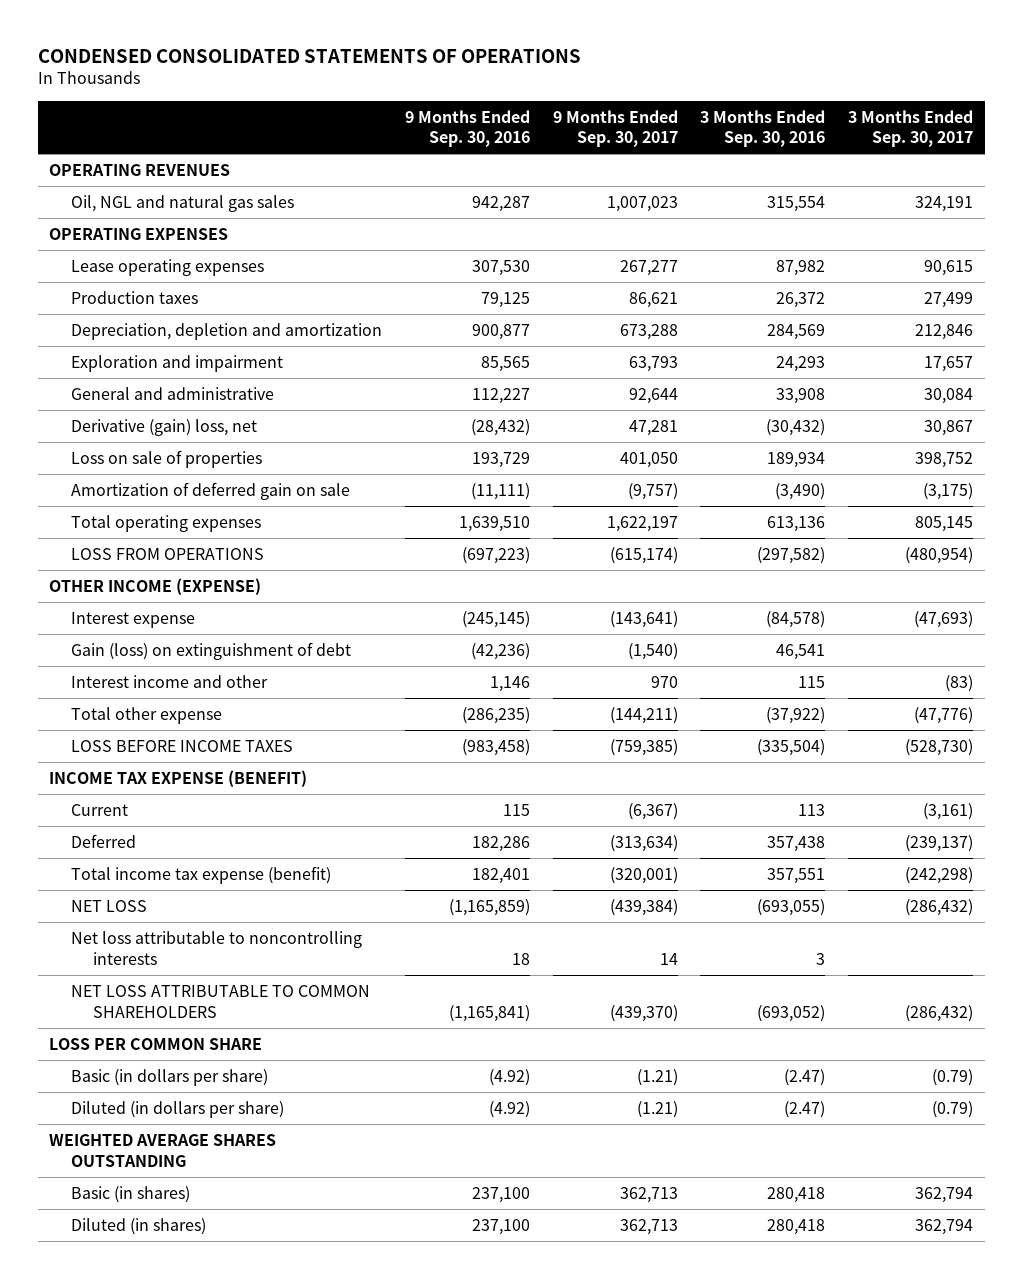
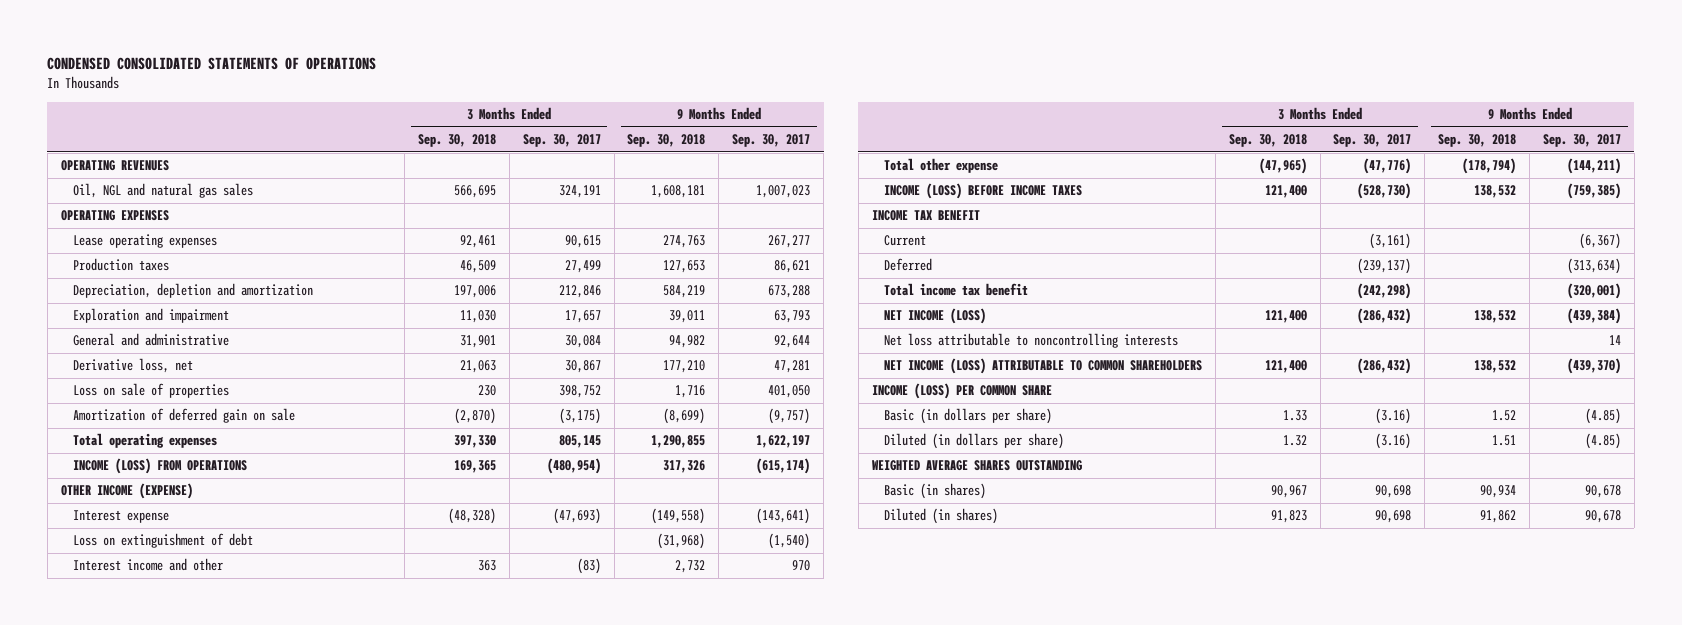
[404,109,530,148] 9 Months Ended Sep. 30, 2016 -> none
[700,109,826,148] 3 Months Ended Sep. 30, 2016 -> none
none -> [417,134,496,148] Sep. 30, 2018
none -> [627,134,706,148] Sep. 30, 2018
[71,418,258,436] Derivative (gain) loss, net -> [73,358,194,374] Derivative loss, net
[71,547,265,560] LOSS FROM OPERATIONS -> [73,458,248,475] INCOME (LOSS) FROM OPERATIONS
[71,641,352,660] Gain (loss) on extinguishment of debt -> [73,533,254,549] Loss on extinguishment of debt
[71,739,294,752] LOSS BEFORE INCOME TAXES -> [883,183,1082,200] INCOME (LOSS) BEFORE INCOME TAXES
[48,769,307,787] INCOME TAX EXPENSE (BENEFIT) -> [871,210,980,222] INCOME TAX BENEFIT
[71,865,332,884] Total income tax expense (benefit) -> [883,283,1028,297] Total income tax benefit
[71,899,148,912] NET LOSS -> [883,308,986,325] NET INCOME (LOSS)
[71,984,371,1018] NET LOSS ATTRIBUTABLE TO COMMON SHAREHOLDERS -> [883,358,1202,375] NET INCOME (LOSS) ATTRIBUTABLE TO COMMON SHAREHOLDERS
[48,1037,262,1050] LOSS PER COMMON SHARE -> [871,383,1052,400] INCOME (LOSS) PER COMMON SHARE
[636,1068,678,1086] (1.21) -> [1584,408,1621,425] (4.85)
[932,1068,974,1086] (0.79) -> [1375,408,1412,425] (3.16)
[636,1100,678,1118] (1.21) -> [1584,433,1621,450] (4.85)
[932,1100,974,1118] (0.79) -> [1375,433,1412,450] (3.16)
[619,1186,678,1203] 362,713 -> [1584,485,1621,499] 90,678
[915,1186,974,1203] 362,794 -> [1375,485,1412,499] 90,698
[619,1218,678,1235] 362,713 -> [1584,510,1621,524] 90,678
[915,1218,974,1235] 362,794 -> [1375,510,1412,524] 90,698

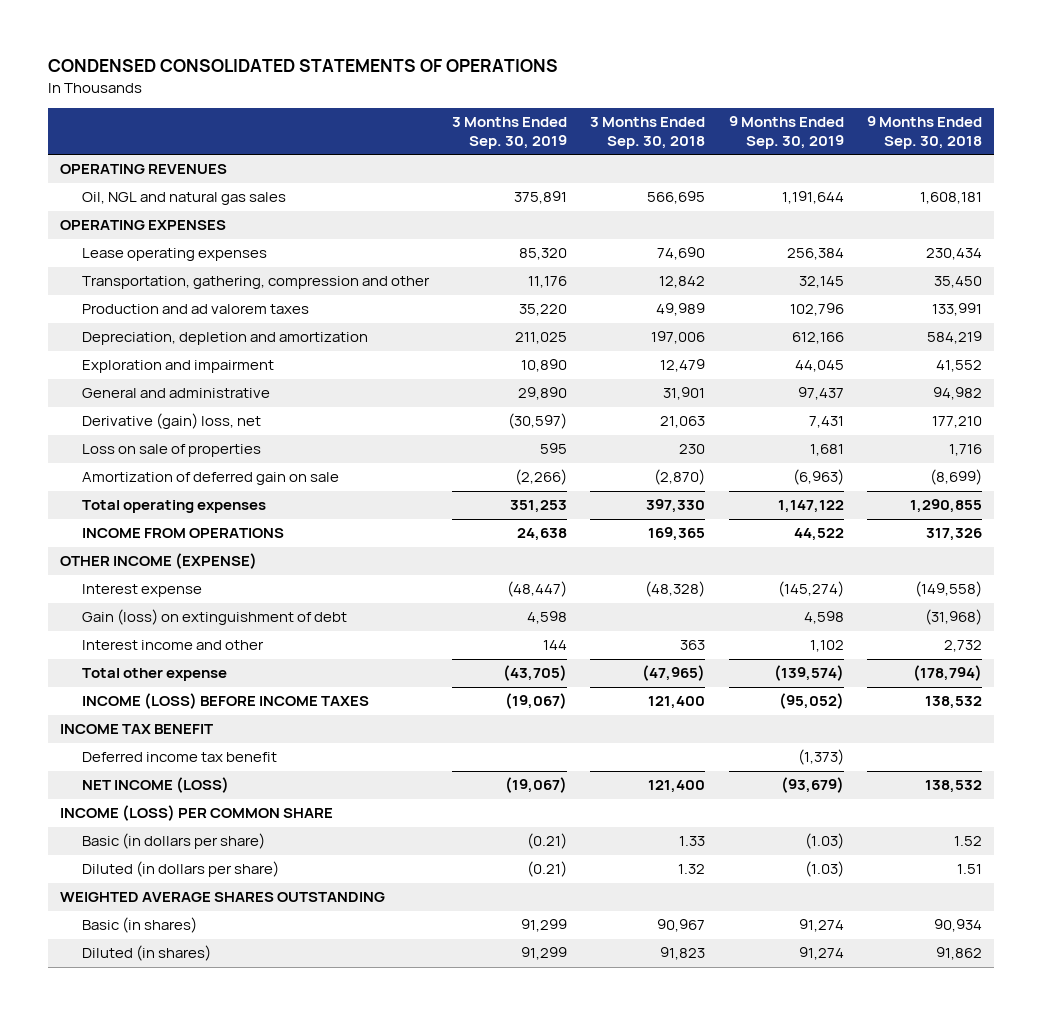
[522,134,601,148] Sep. 30, 2017 -> none
[732,134,811,148] Sep. 30, 2017 -> none
none -> [452,117,568,149] 3 Months Ended Sep. 30, 2019
none -> [728,116,844,149] 9 Months Ended Sep. 30, 2019
[459,235,496,249] 92,461 -> [657,247,706,261] 74,690
[663,235,706,249] 274,763 -> [926,248,983,261] 230,434
none -> [81,276,430,290] Transportation, gathering, compression and other
[73,258,170,272] Production taxes -> [81,304,309,315] Production and ad valorem taxes
[459,260,496,274] 46,509 -> [656,303,706,317] 49,989
[663,260,706,274] 127,653 -> [932,303,983,317] 133,991
[459,310,496,324] 11,030 -> [660,359,706,373] 12,479
[669,310,706,324] 39,011 -> [936,360,983,373] 41,552
[73,358,194,374] Derivative loss, net -> [81,413,261,430] Derivative (gain) loss, net
[73,458,248,475] INCOME (LOSS) FROM OPERATIONS -> [81,528,284,539] INCOME FROM OPERATIONS
[73,533,254,549] Loss on extinguishment of debt -> [81,609,347,626] Gain (loss) on extinguishment of debt
[883,235,926,247] Current -> none
[883,283,1028,297] Total income tax benefit -> none
[883,258,932,272] Deferred -> [81,752,277,763] Deferred income tax benefit
[883,333,1178,349] Net loss attributable to noncontrolling interests -> none
[883,358,1202,375] NET INCOME (LOSS) ATTRIBUTABLE TO COMMON SHAREHOLDERS -> none

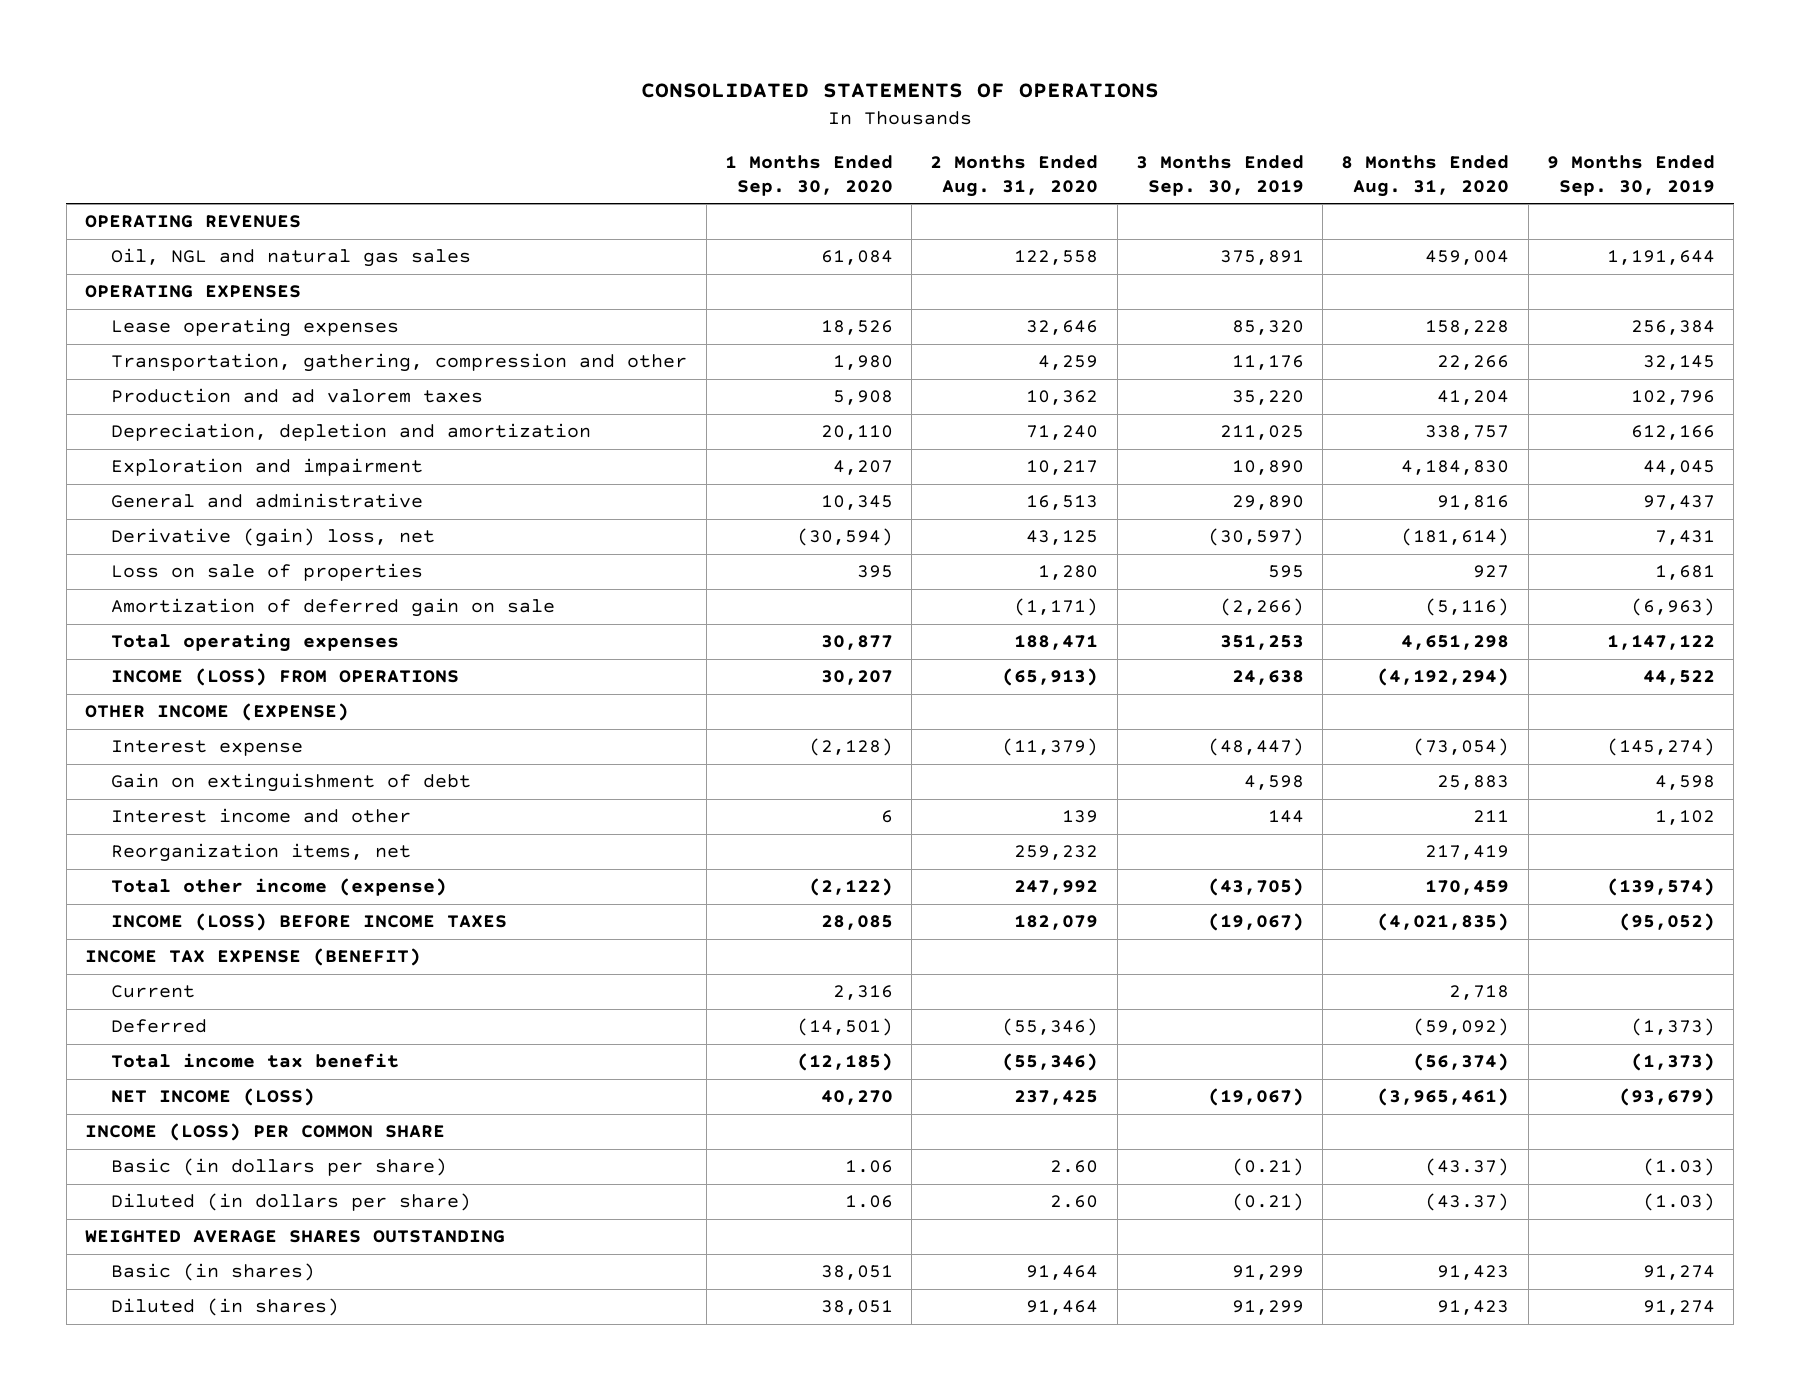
[48,59,559,73] CONDENSED CONSOLIDATED STATEMENTS OF OPERATIONS -> [640,83,1159,99] CONSOLIDATED STATEMENTS OF OPERATIONS
[590,117,706,149] 3 Months Ended Sep. 30, 2018 -> none
[867,116,983,149] 9 Months Ended Sep. 30, 2018 -> none
none -> [724,154,893,196] 1 Months Ended Sep. 30, 2020
none -> [930,154,1099,197] 2 Months Ended Aug. 31, 2020
none -> [1341,154,1510,197] 8 Months Ended Aug. 31, 2020
[81,528,284,539] INCOME FROM OPERATIONS -> [111,668,460,687] INCOME (LOSS) FROM OPERATIONS
[81,609,347,626] Gain (loss) on extinguishment of debt -> [111,773,472,793] Gain on extinguishment of debt
none -> [111,843,412,863] Reorganization items, net
[81,668,227,682] Total other expense -> [111,878,448,897] Total other income (expense)
[60,724,214,735] INCOME TAX BENEFIT -> [84,948,421,967] INCOME TAX EXPENSE (BENEFIT)
none -> [111,985,196,999] Current
[81,752,277,763] Deferred income tax benefit -> [111,1019,208,1034] Deferred
none -> [111,1053,400,1069] Total income tax benefit

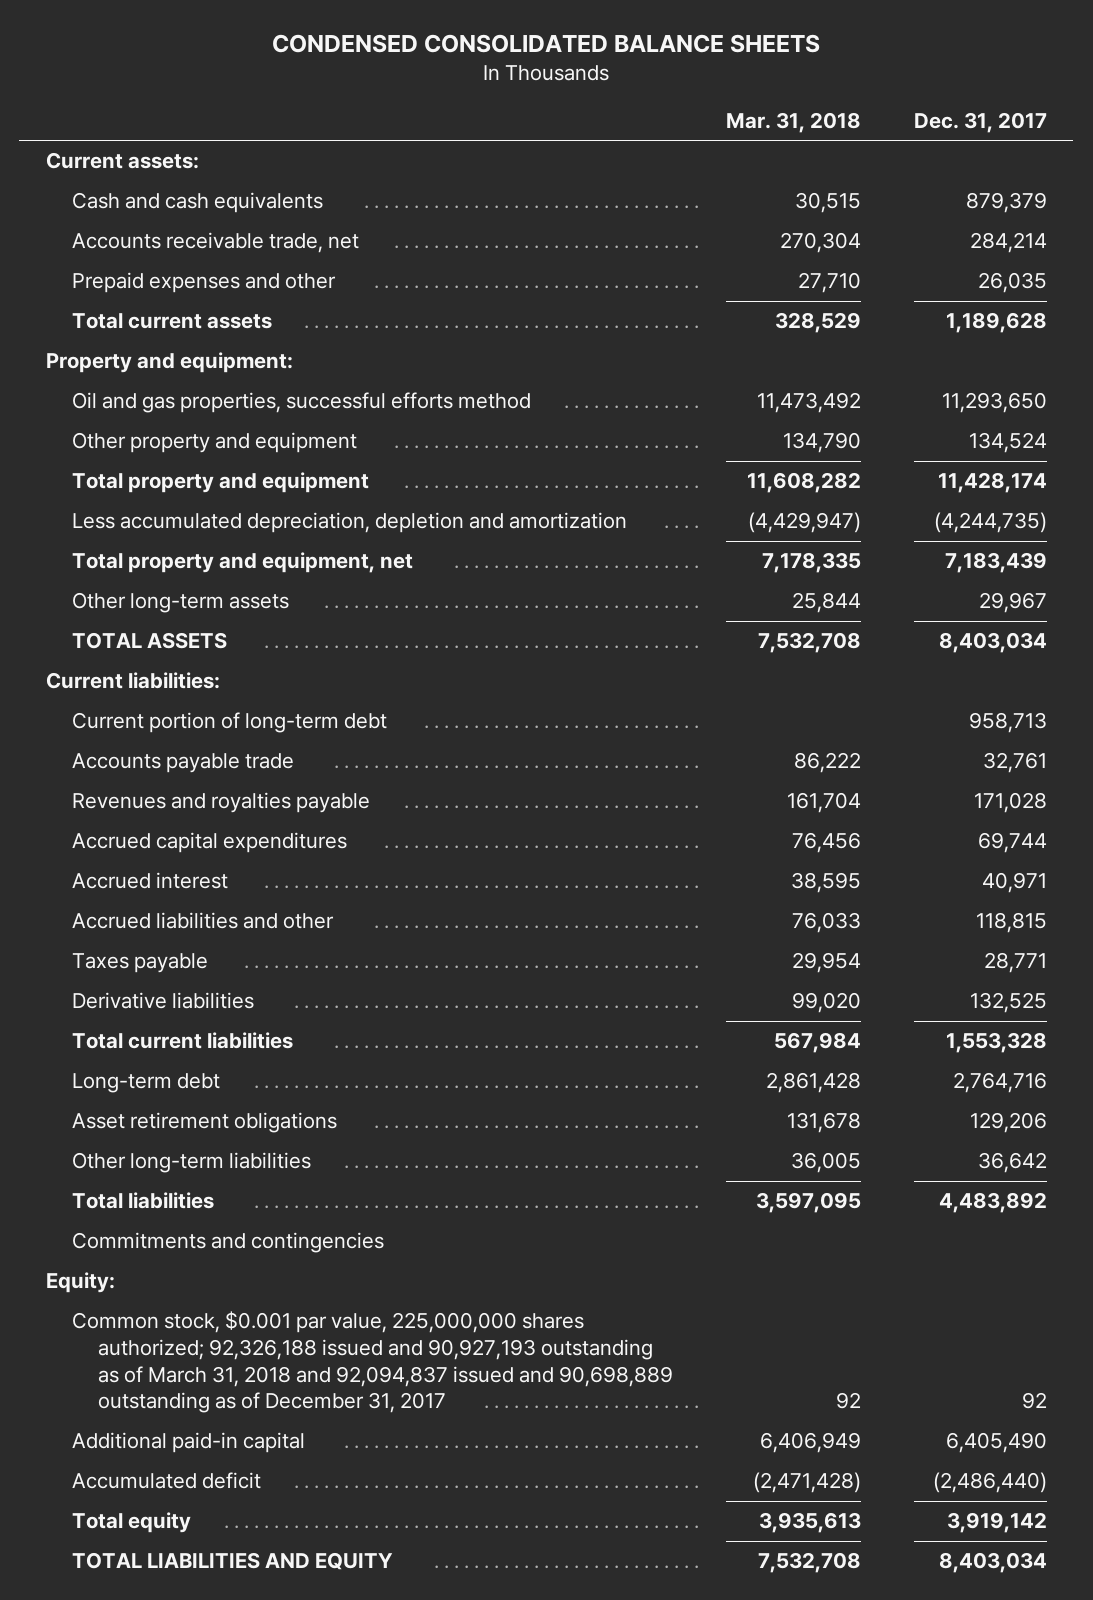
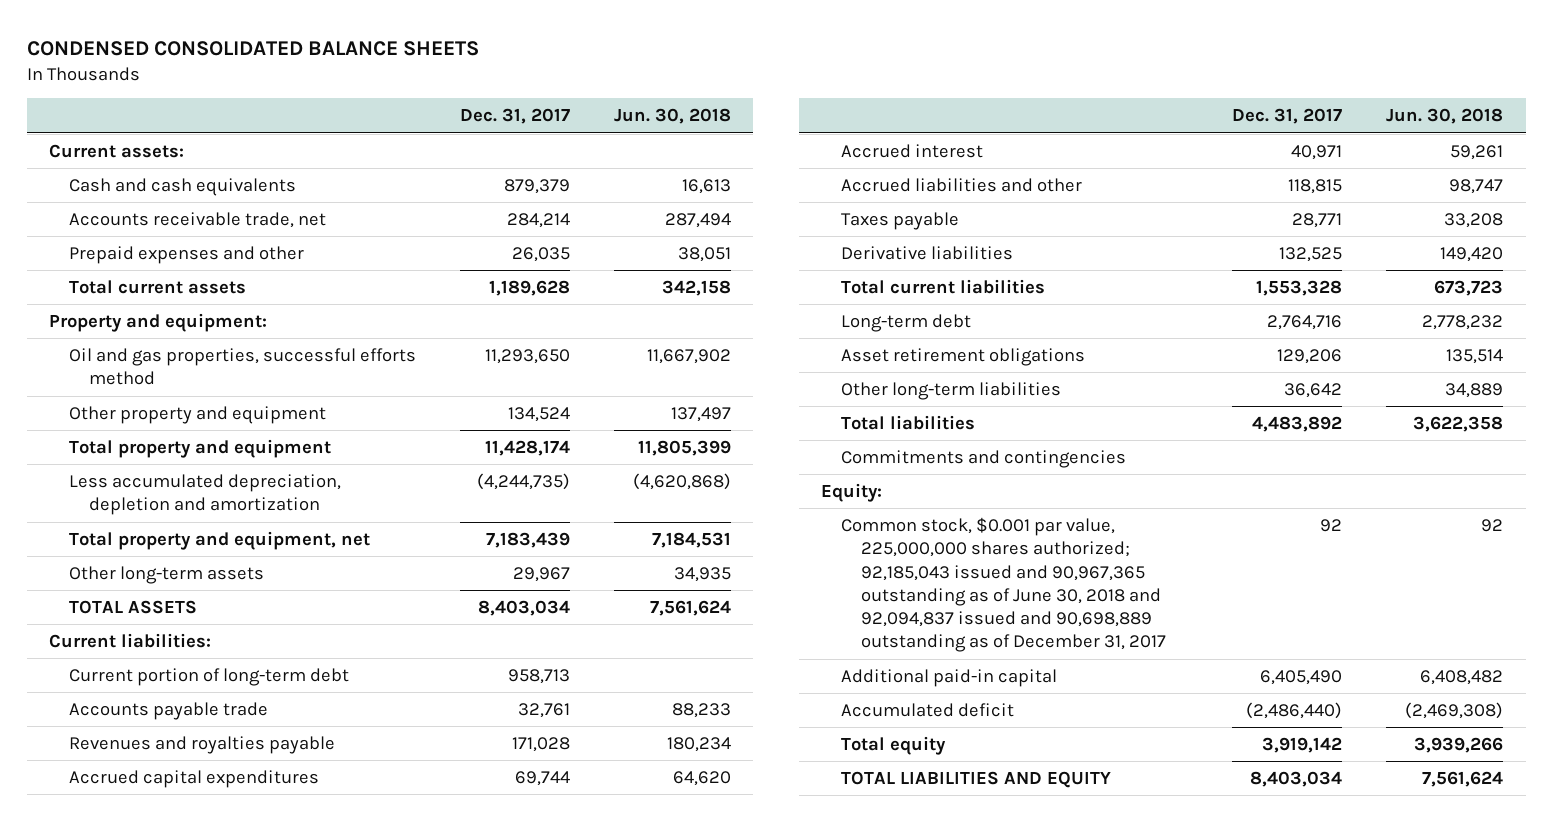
[725,111,861,133] Mar. 31, 2018 -> none
none -> [614,108,732,125] Jun. 30, 2018
[71,1311,673,1414] Common stock, $0.001 par value, 225,000,000 shares authorized; 92,326,188 issued and 90,927,193 outstanding as of March 31, 2018 and 92,094,837 issued and 90,698,889 outstanding as of December 31, 2017 -> [841,516,1166,653] Common stock, $0.001 par value, 225,000,000 shares authorized; 92,185,043 issued and 90,967,365 outstanding as of June 30, 2018 and 92,094,837 issued and 90,698,889 outstanding as of December 31, 2017

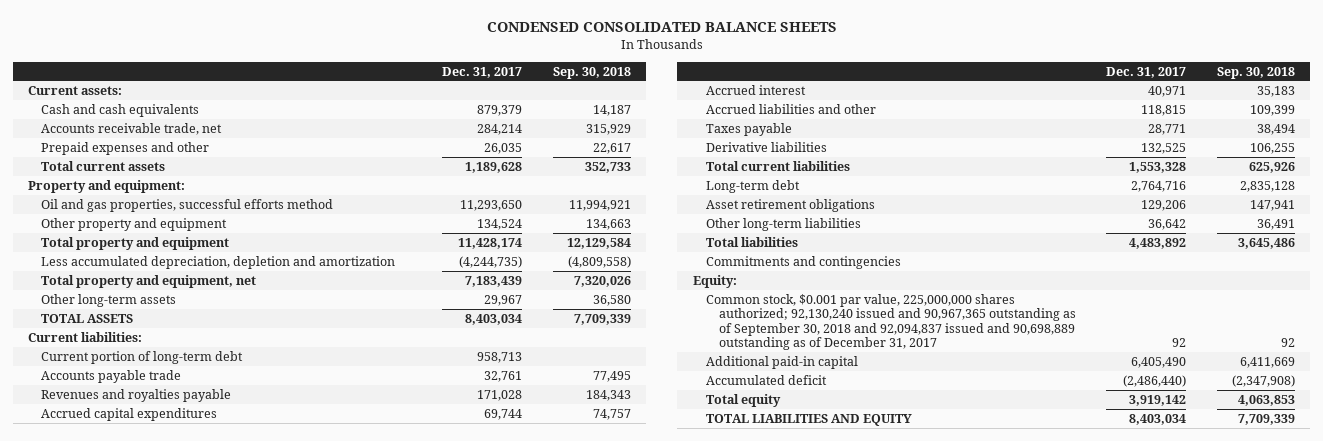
[614,108,732,125] Jun. 30, 2018 -> none
none -> [552,66,631,79] Sep. 30, 2018
[841,516,1166,653] Common stock, $0.001 par value, 225,000,000 shares authorized; 92,185,043 issued and 90,967,365 outstanding as of June 30, 2018 and 92,094,837 issued and 90,698,889 outstanding as of December 31, 2017 -> [705,293,1076,351] Common stock, $0.001 par value, 225,000,000 shares authorized; 92,130,240 issued and 90,967,365 outstanding as of September 30, 2018 and 92,094,837 issued and 90,698,889 outstanding as of December 31, 2017

